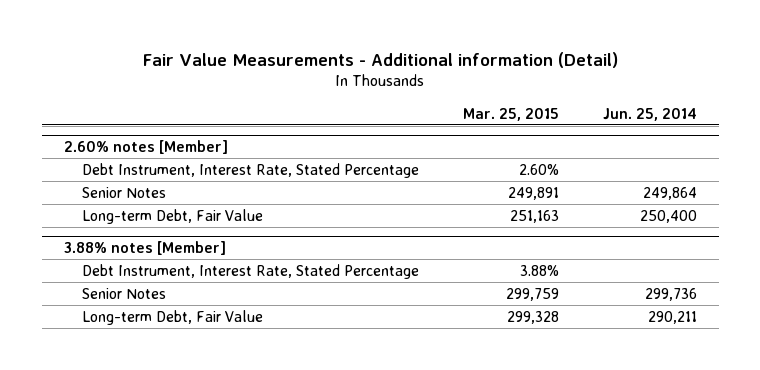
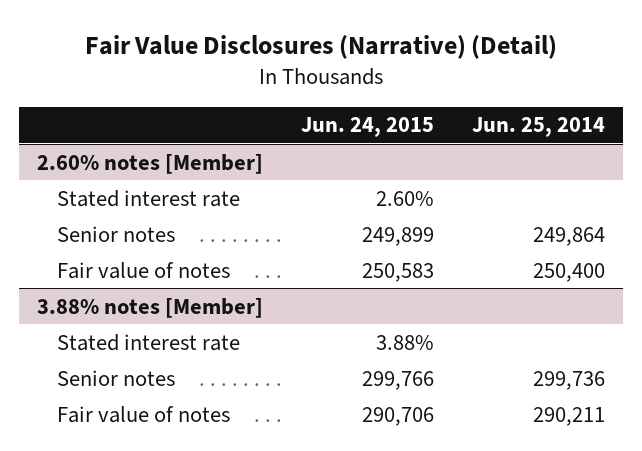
[143,51,619,68] Fair Value Measurements - Additional information (Detail) -> [85,34,558,59] Fair Value Disclosures (Narrative) (Detail)
[462,107,559,121] Mar. 25, 2015 -> none
none -> [301,117,435,138] Jun. 24, 2015
[82,162,420,178] Debt Instrument, Interest Rate, Stated Percentage -> [57,189,241,207] Stated interest rate
[82,186,167,198] Senior Notes -> [57,225,176,242] Senior notes
[82,208,264,224] Long-term Debt, Fair Value -> [57,261,231,279] Fair value of notes
[82,263,420,279] Debt Instrument, Interest Rate, Stated Percentage -> [57,333,241,351] Stated interest rate
[82,287,167,299] Senior Notes -> [57,369,176,386] Senior notes
[82,309,264,325] Long-term Debt, Fair Value -> [57,405,231,423] Fair value of notes

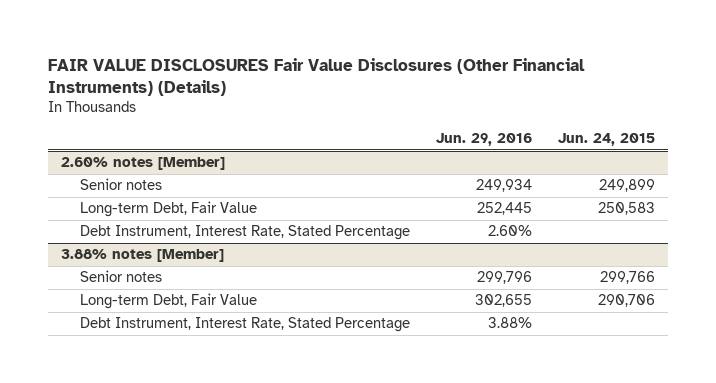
[85,34,558,59] Fair Value Disclosures (Narrative) (Detail) -> [48,57,586,97] FAIR VALUE DISCLOSURES Fair Value Disclosures (Other Financial Instruments) (Details)
[471,117,605,138] Jun. 25, 2014 -> none
none -> [436,133,533,147] Jun. 29, 2016
[57,189,241,207] Stated interest rate -> none
[57,261,231,279] Fair value of notes -> [80,201,258,218] Long-term Debt, Fair Value
none -> [80,225,411,241] Debt Instrument, Interest Rate, Stated Percentage
[57,333,241,351] Stated interest rate -> none
[57,405,231,423] Fair value of notes -> [80,293,258,310] Long-term Debt, Fair Value
none -> [80,317,411,333] Debt Instrument, Interest Rate, Stated Percentage

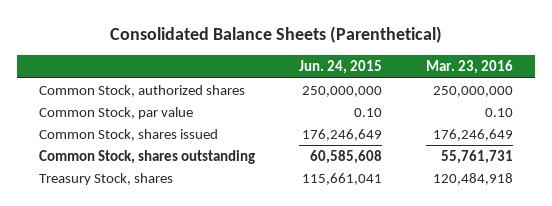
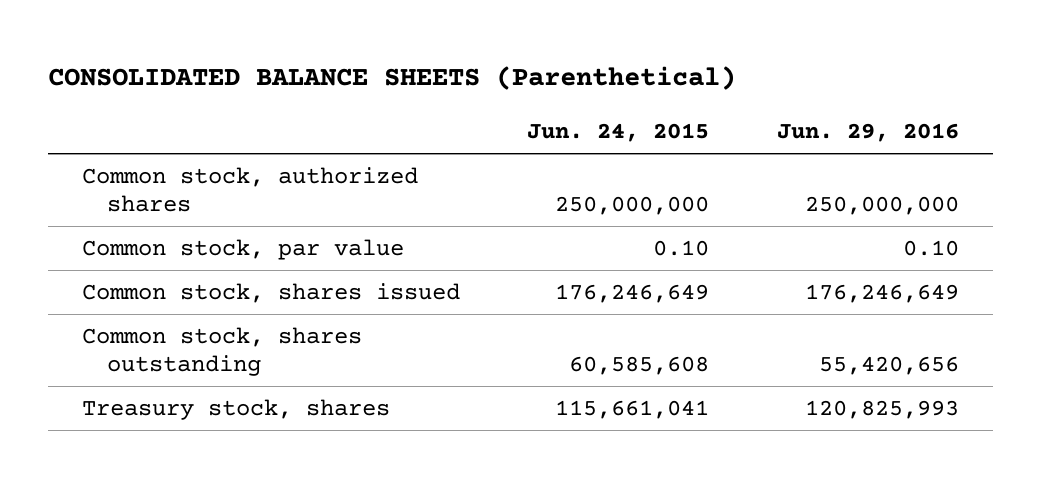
[109,26,442,44] Consolidated Balance Sheets (Parenthetical) -> [47,66,736,91] CONSOLIDATED BALANCE SHEETS (Parenthetical)
[425,60,513,75] Mar. 23, 2016 -> none
none -> [777,123,960,143] Jun. 29, 2016
[38,85,245,98] Common Stock, authorized shares -> [81,166,418,212] Common stock, authorized shares
[38,107,193,120] Common Stock, par value -> [81,238,404,260] Common stock, par value
[38,129,218,142] Common Stock, shares issued -> [81,282,460,303] Common stock, shares issued
[38,150,255,165] Common Stock, shares outstanding -> [81,326,362,376] Common stock, shares outstanding
[38,173,173,186] Treasury Stock, shares -> [81,398,390,420] Treasury stock, shares

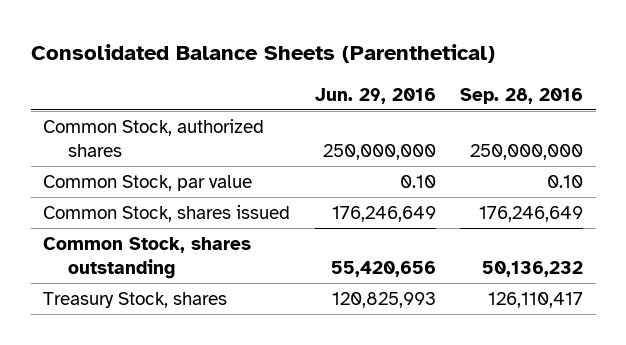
[47,66,736,91] CONSOLIDATED BALANCE SHEETS (Parenthetical) -> [30,44,495,64] Consolidated Balance Sheets (Parenthetical)
[527,123,710,143] Jun. 24, 2015 -> none
none -> [460,87,584,104] Sep. 28, 2016
[81,166,418,212] Common stock, authorized shares -> [42,118,264,157] Common Stock, authorized shares
[81,238,404,260] Common stock, par value -> [42,174,252,191] Common Stock, par value
[81,282,460,303] Common stock, shares issued -> [42,204,290,222] Common Stock, shares issued
[81,326,362,376] Common stock, shares outstanding -> [42,236,251,279] Common Stock, shares outstanding
[81,398,390,420] Treasury stock, shares -> [42,291,227,308] Treasury Stock, shares

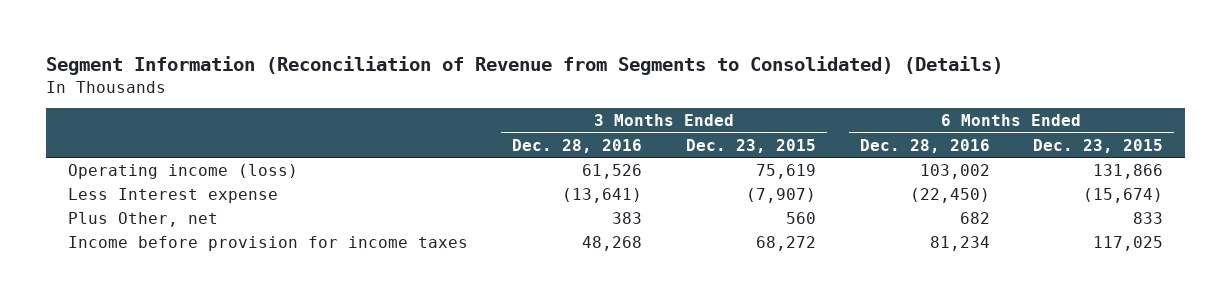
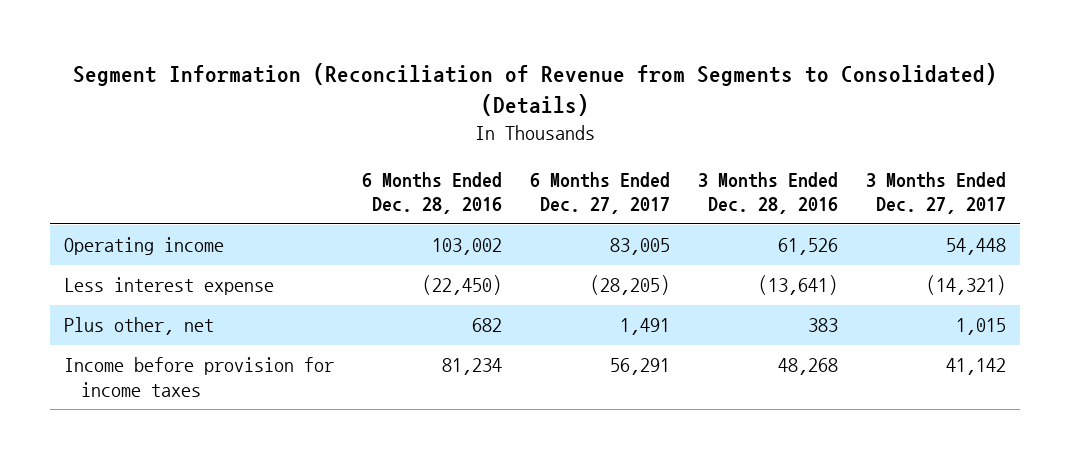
[685,138,816,153] Dec. 23, 2015 -> none
[1033,138,1164,153] Dec. 23, 2015 -> none
none -> [529,172,670,215] 6 Months Ended Dec. 27, 2017
none -> [865,172,1006,215] 3 Months Ended Dec. 27, 2017
[68,163,299,179] Operating income (loss) -> [63,237,224,256] Operating income
[68,187,279,203] Less Interest expense -> [63,277,274,296] Less interest expense
[68,211,219,227] Plus Other, net -> [63,317,214,336] Plus other, net

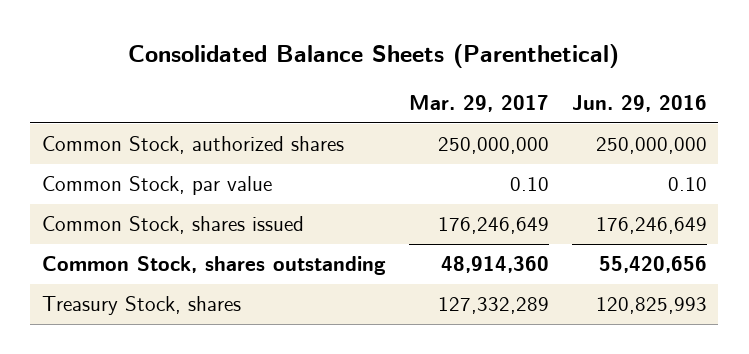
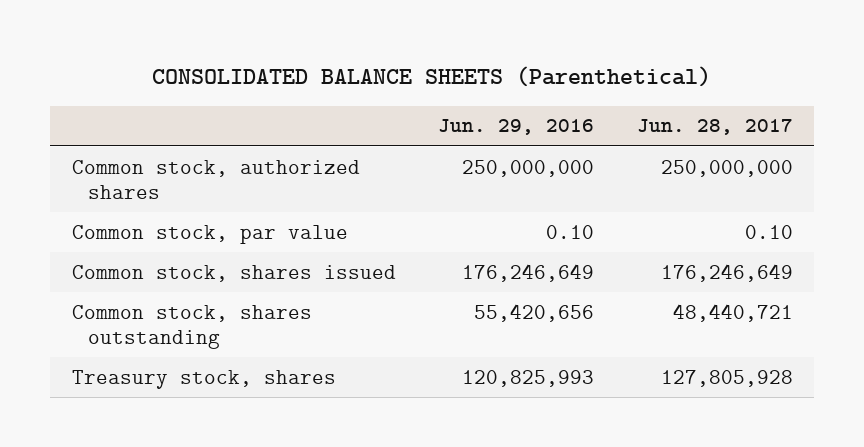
[128,44,620,69] Consolidated Balance Sheets (Parenthetical) -> [152,65,712,87] CONSOLIDATED BALANCE SHEETS (Parenthetical)
[408,95,549,113] Mar. 29, 2017 -> none
none -> [636,119,793,136] Jun. 28, 2017
[41,136,344,155] Common Stock, authorized shares -> [71,159,360,199] Common stock, authorized shares
[41,176,272,196] Common Stock, par value -> [71,224,348,244] Common stock, par value
[41,216,304,235] Common Stock, shares issued -> [71,264,396,282] Common stock, shares issued
[41,256,386,276] Common Stock, shares outstanding -> [71,304,312,349] Common stock, shares outstanding
[41,296,241,316] Treasury Stock, shares -> [71,369,336,389] Treasury stock, shares

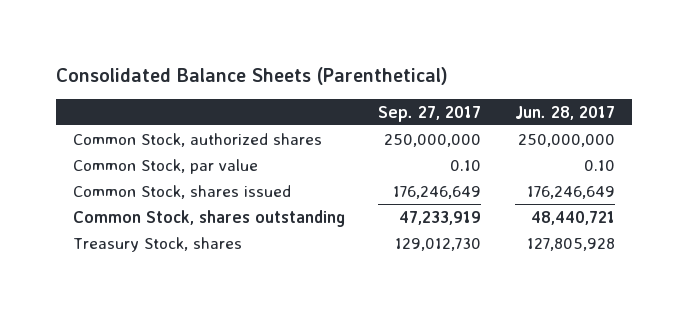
[152,65,712,87] CONSOLIDATED BALANCE SHEETS (Parenthetical) -> [55,67,448,86] Consolidated Balance Sheets (Parenthetical)
[438,119,595,136] Jun. 29, 2016 -> none
none -> [378,105,482,122] Sep. 27, 2017
[71,159,360,199] Common stock, authorized shares -> [72,132,322,147] Common Stock, authorized shares
[71,224,348,244] Common stock, par value -> [72,158,258,174] Common Stock, par value
[71,264,396,282] Common stock, shares issued -> [72,184,291,199] Common Stock, shares issued
[71,304,312,349] Common stock, shares outstanding -> [72,209,345,227] Common Stock, shares outstanding
[71,369,336,389] Treasury stock, shares -> [72,236,242,252] Treasury Stock, shares

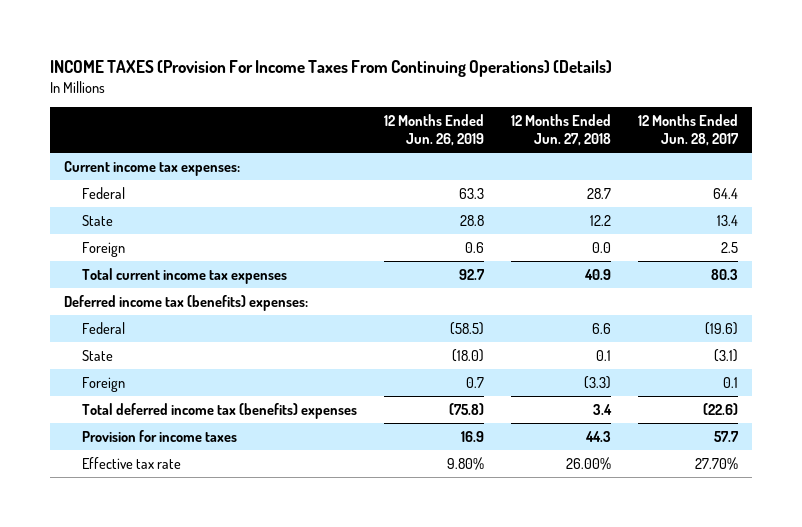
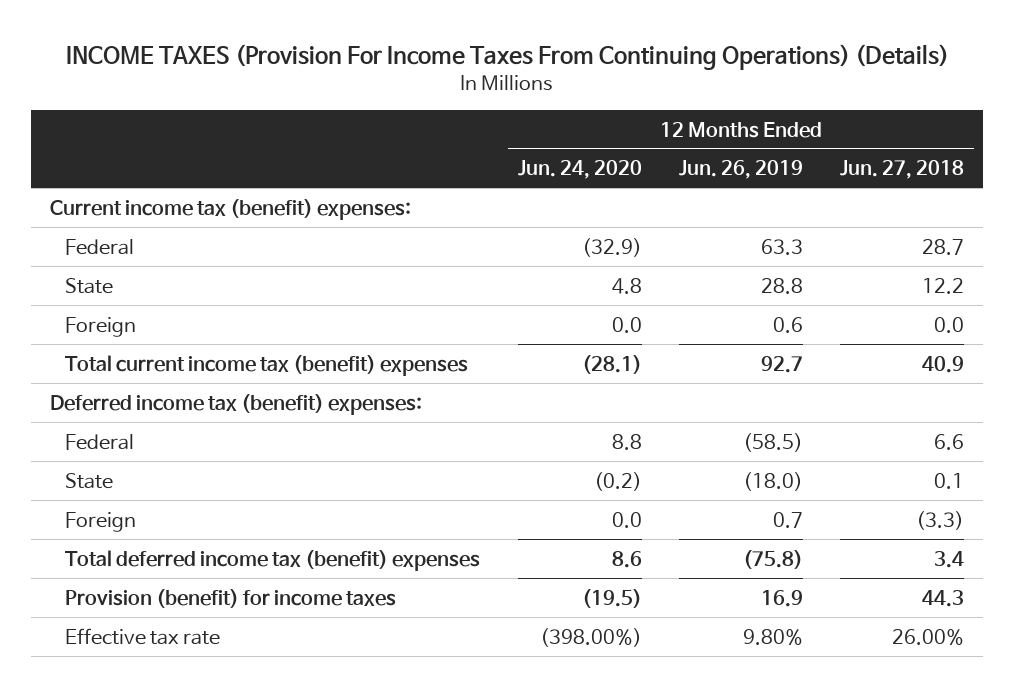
[638,114,740,147] 12 Months Ended Jun. 28, 2017 -> none
none -> [517,160,642,180] Jun. 24, 2020
[63,160,240,176] Current income tax expenses: -> [50,198,412,220] Current income tax (benefit) expenses:
[82,267,288,284] Total current income tax expenses -> [65,354,469,376] Total current income tax (benefit) expenses
[63,294,308,311] Deferred income tax (benefits) expenses: -> [50,393,423,415] Deferred income tax (benefit) expenses:
[82,402,358,419] Total deferred income tax (benefits) expenses -> [65,549,481,571] Total deferred income tax (benefit) expenses
[82,429,238,442] Provision for income taxes -> [65,588,397,608] Provision (benefit) for income taxes

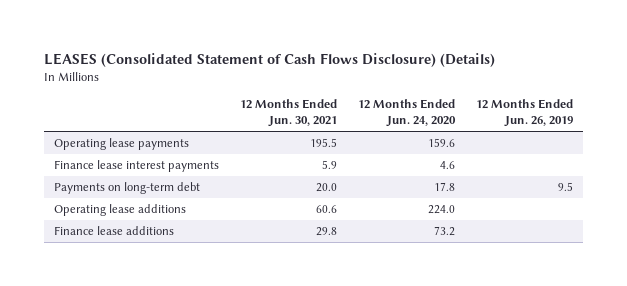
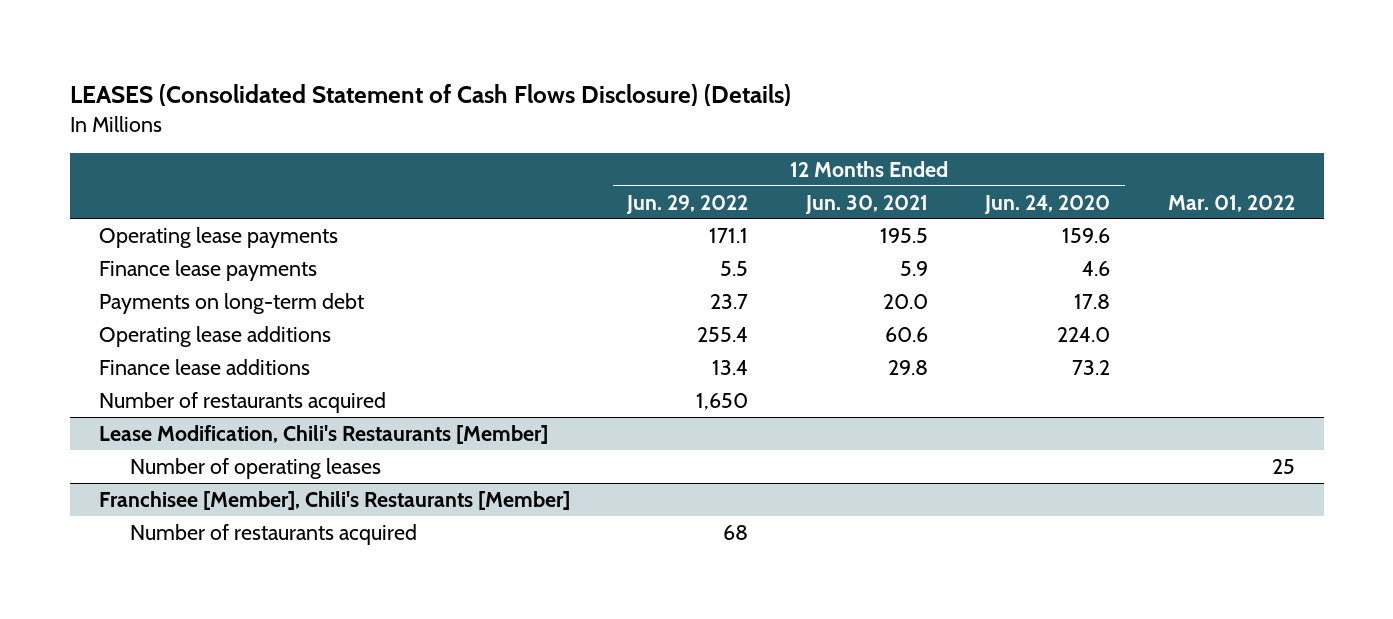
[475,99,573,128] 12 Months Ended Jun. 26, 2019 -> none
none -> [626,194,749,214] Jun. 29, 2022
none -> [1167,194,1295,212] Mar. 01, 2022
[54,160,220,173] Finance lease interest payments -> [98,259,317,281] Finance lease payments
none -> [98,391,386,413] Number of restaurants acquired
none -> [98,424,548,444] Lease Modification, Chili's Restaurants [Member]
none -> [129,457,381,479] Number of operating leases
none -> [98,490,570,510] Franchisee [Member], Chili's Restaurants [Member]
none -> [129,523,417,545] Number of restaurants acquired

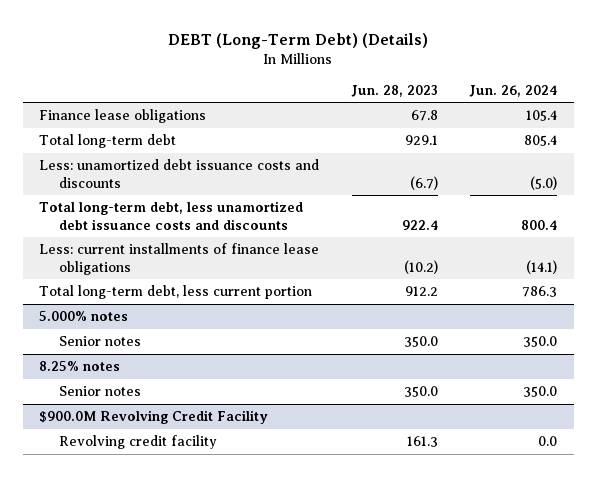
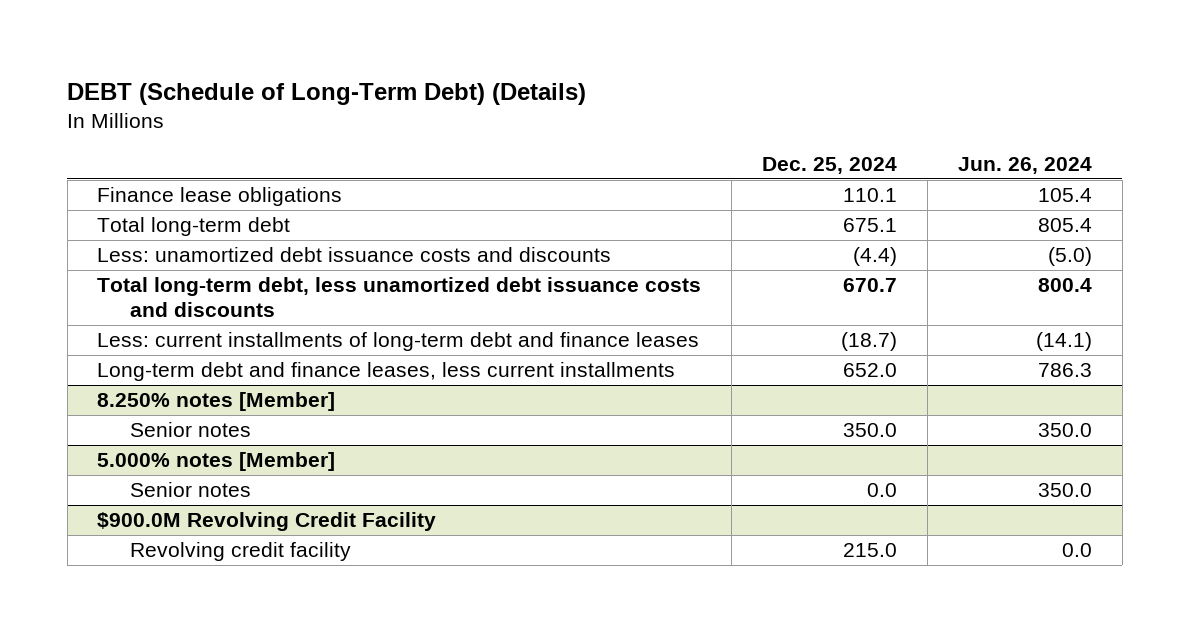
[168,32,429,49] DEBT (Long-Term Debt) (Details) -> [67,82,587,105] DEBT (Schedule of Long-Term Debt) (Details)
[350,84,438,97] Jun. 28, 2023 -> none
none -> [762,157,898,175] Dec. 25, 2024
[39,311,129,322] 5.000% notes -> none
[39,243,320,275] Less: current installments of finance lease obligations -> [97,332,700,352] Less: current installments of long-term debt and finance leases
[39,285,313,300] Total long-term debt, less current portion -> [97,362,676,382] Long-term debt and finance leases, less current installments
none -> [97,392,336,412] 8.250% notes [Member]
[39,361,121,372] 8.25% notes -> none
none -> [97,452,336,472] 5.000% notes [Member]

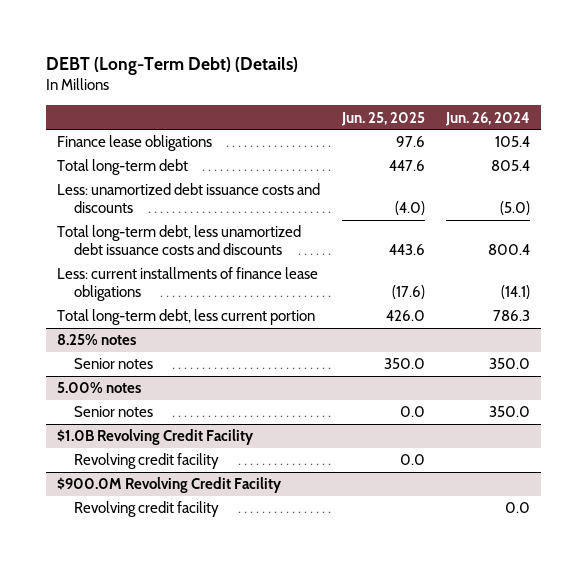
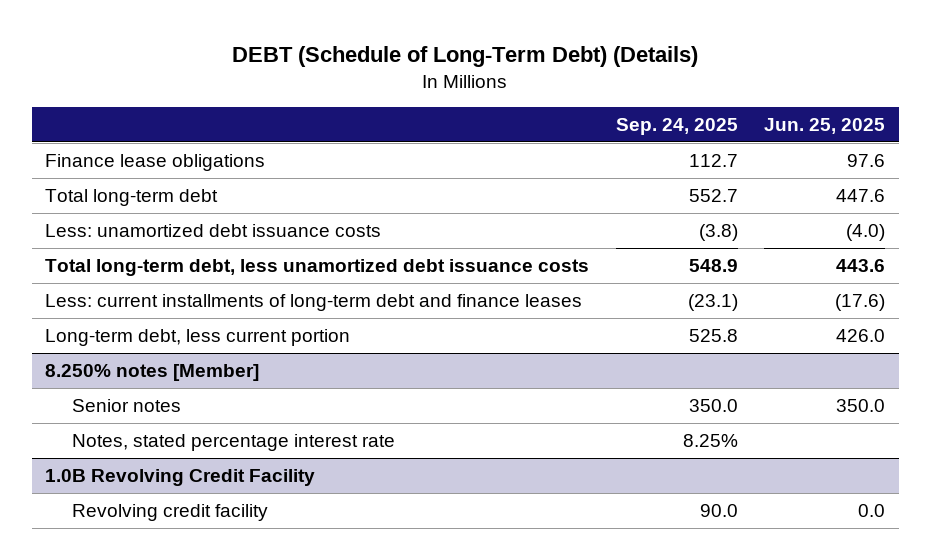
[46,56,299,75] DEBT (Long-Term Debt) (Details) -> [232,45,699,67] DEBT (Schedule of Long-Term Debt) (Details)
[445,111,531,126] Jun. 26, 2024 -> none
none -> [615,118,738,136] Sep. 24, 2025
[57,334,137,346] 8.25% notes -> none
[57,183,321,213] Less: unamortized debt issuance costs and discounts -> [45,224,382,238] Less: unamortized debt issuance costs
[57,225,302,255] Total long-term debt, less unamortized debt issuance costs and discounts -> [45,259,590,277] Total long-term debt, less unamortized debt issuance costs
[57,267,319,301] Less: current installments of finance lease obligations -> [45,294,583,312] Less: current installments of long-term debt and finance leases
[57,309,316,326] Total long-term debt, less current portion -> [45,329,351,347] Long-term debt, less current portion
none -> [45,364,260,382] 8.250% notes [Member]
[57,382,142,394] 5.00% notes -> none
[74,406,154,418] Senior notes -> none
none -> [72,434,396,452] Notes, stated percentage interest rate
[57,429,255,446] $1.0B Revolving Credit Facility -> [45,469,316,487] 1.0B Revolving Credit Facility
[57,477,283,494] $900.0M Revolving Credit Facility -> none
[74,501,220,518] Revolving credit facility -> none

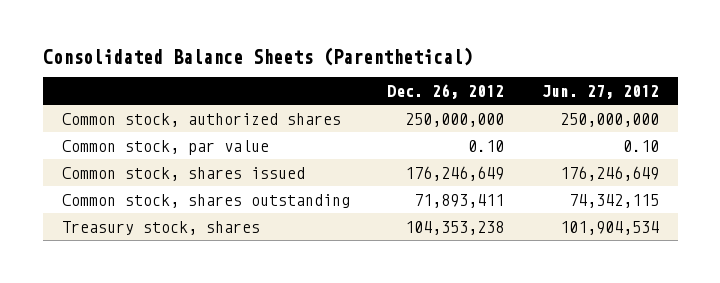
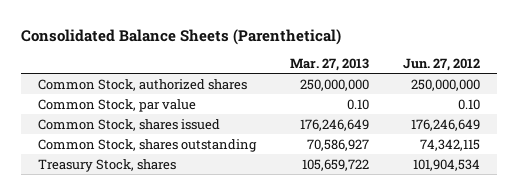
[387,83,505,99] Dec. 26, 2012 -> none
none -> [289,58,369,72] Mar. 27, 2013
[61,112,341,127] Common stock, authorized shares -> [37,78,247,91] Common Stock, authorized shares
[61,139,269,155] Common stock, par value -> [37,98,196,112] Common Stock, par value
[61,166,305,181] Common stock, shares issued -> [37,118,220,131] Common Stock, shares issued
[61,193,350,208] Common stock, shares outstanding -> [37,138,257,152] Common Stock, shares outstanding
[61,220,260,235] Treasury stock, shares -> [37,158,176,172] Treasury Stock, shares

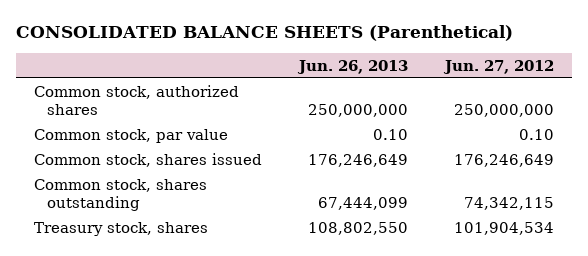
[20,28,341,45] Consolidated Balance Sheets (Parenthetical) -> [16,25,514,42] CONSOLIDATED BALANCE SHEETS (Parenthetical)
[289,58,369,72] Mar. 27, 2013 -> none
none -> [297,59,409,74] Jun. 26, 2013
[37,78,247,91] Common Stock, authorized shares -> [34,84,240,115] Common stock, authorized shares
[37,98,196,112] Common Stock, par value -> [34,128,229,143] Common stock, par value
[37,118,220,131] Common Stock, shares issued -> [34,152,263,167] Common stock, shares issued
[37,138,257,152] Common Stock, shares outstanding -> [34,178,208,211] Common stock, shares outstanding
[37,158,176,172] Treasury Stock, shares -> [34,221,209,236] Treasury stock, shares

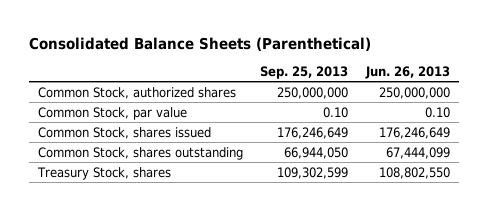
[16,25,514,42] CONSOLIDATED BALANCE SHEETS (Parenthetical) -> [29,36,372,51] Consolidated Balance Sheets (Parenthetical)
[442,59,554,74] Jun. 27, 2012 -> none
none -> [260,65,349,79] Sep. 25, 2013
[34,84,240,115] Common stock, authorized shares -> [37,86,236,99] Common Stock, authorized shares
[34,128,229,143] Common stock, par value -> [37,106,187,120] Common Stock, par value
[34,152,263,167] Common stock, shares issued -> [37,126,211,139] Common Stock, shares issued
[34,178,208,211] Common stock, shares outstanding -> [37,146,243,160] Common Stock, shares outstanding
[34,221,209,236] Treasury stock, shares -> [36,166,171,180] Treasury Stock, shares

